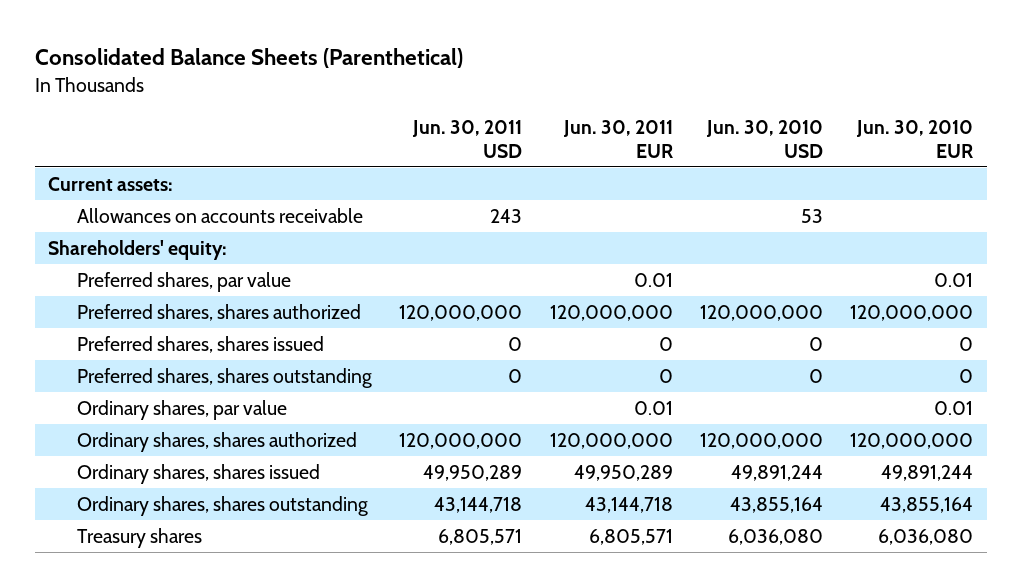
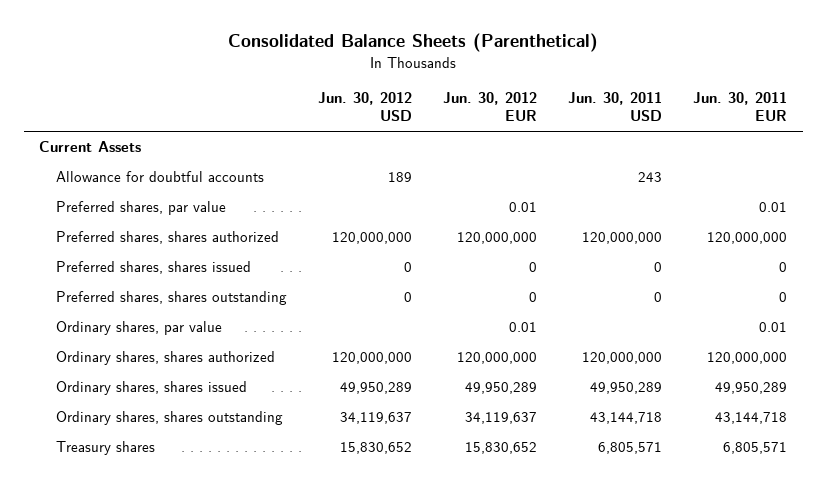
[705,119,823,158] Jun. 30, 2010 USD -> none
[856,119,974,158] Jun. 30, 2010 EUR -> none
none -> [317,92,412,122] Jun. 30, 2012 USD
none -> [443,92,538,122] Jun. 30, 2012 EUR
[48,239,228,260] Shareholders' equity: -> none
[48,176,174,191] Current assets: -> [39,141,142,153] Current Assets
[76,207,363,223] Allowances on accounts receivable -> [55,171,264,183] Allowance for doubtful accounts

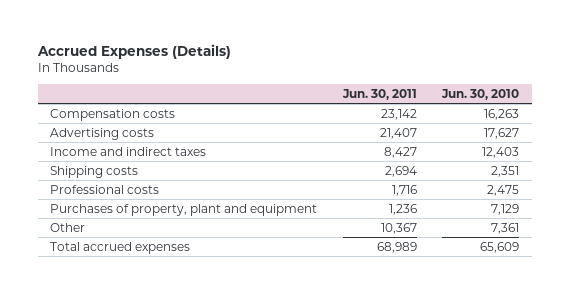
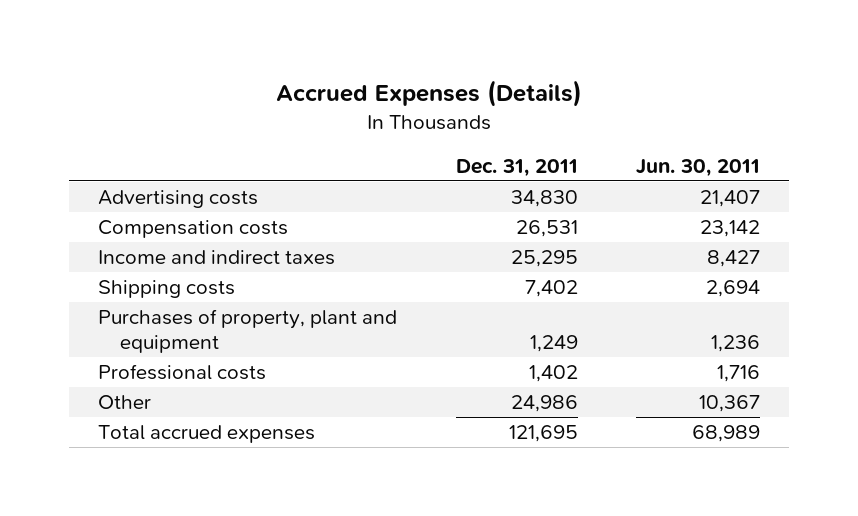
[441,88,520,100] Jun. 30, 2010 -> none
none -> [455,158,578,177] Dec. 31, 2011
[50,108,176,121] Compensation costs -> [98,220,289,239] Compensation costs
[50,184,160,194] Professional costs -> [98,364,267,381] Professional costs

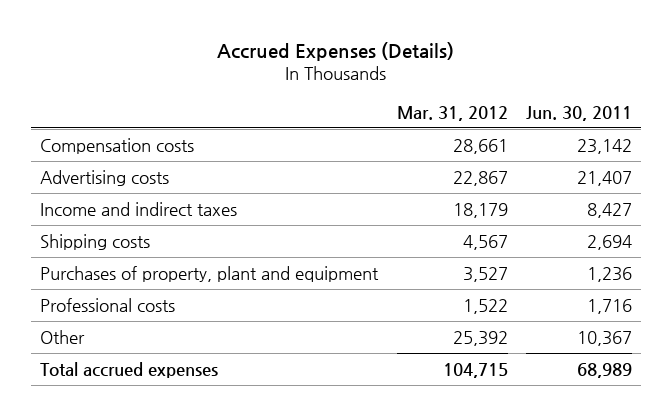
[455,158,578,177] Dec. 31, 2011 -> none
none -> [396,105,508,121] Mar. 31, 2012
[98,190,259,209] Advertising costs -> [40,169,170,186] Advertising costs

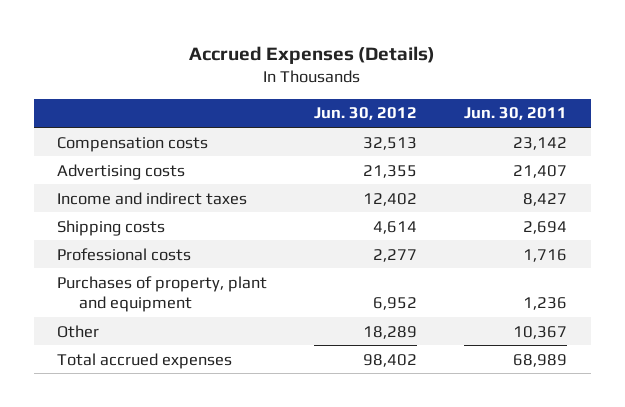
[396,105,508,121] Mar. 31, 2012 -> none
none -> [314,107,418,121] Jun. 30, 2012
[40,265,380,282] Purchases of property, plant and equipment -> [57,275,268,313] Purchases of property, plant and equipment

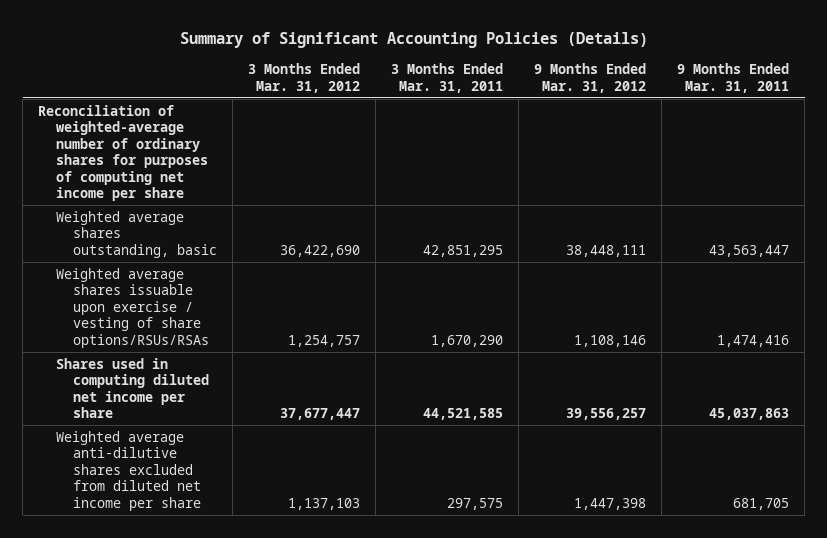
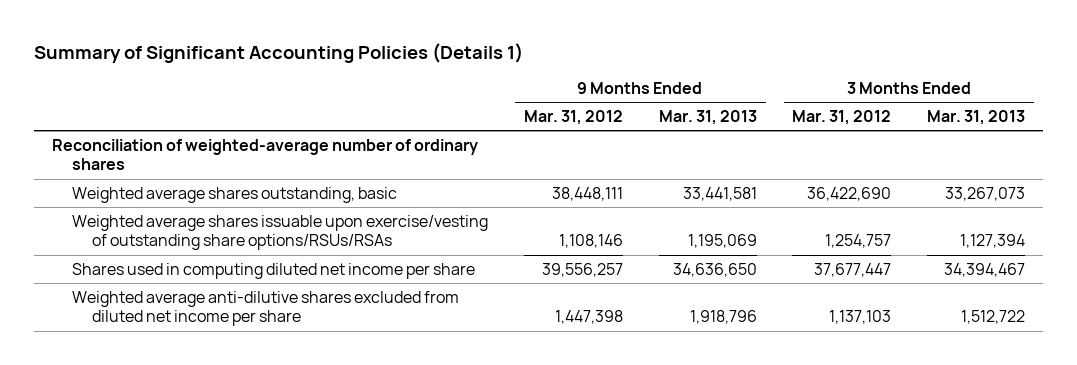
[179,31,648,48] Summary of Significant Accounting Policies (Details) -> [33,42,523,63] Summary of Significant Accounting Policies (Details 1)
[391,63,504,93] 3 Months Ended Mar. 31, 2011 -> none
[677,63,790,93] 9 Months Ended Mar. 31, 2011 -> none
none -> [658,110,757,126] Mar. 31, 2013
none -> [927,110,1026,126] Mar. 31, 2013
[38,104,208,201] Reconciliation of weighted-average number of ordinary shares for purposes of computing net income per share -> [51,138,478,171] Reconciliation of weighted-average number of ordinary shares
[55,267,210,348] Weighted average shares issuable upon exercise / vesting of share options/RSUs/RSAs -> [72,214,489,251] Weighted average shares issuable upon exercise/vesting of outstanding share options/RSUs/RSAs

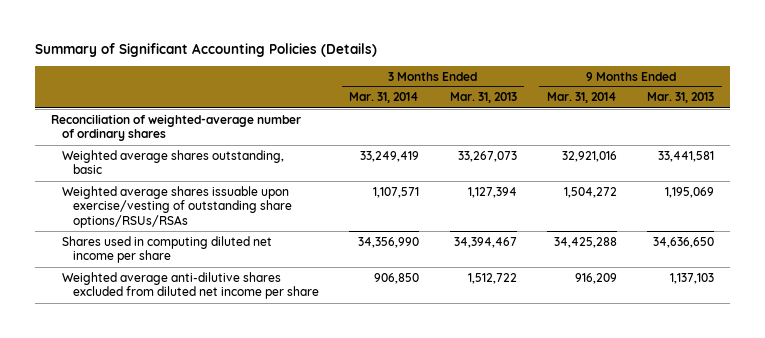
[33,42,523,63] Summary of Significant Accounting Policies (Details 1) -> [35,42,378,57] Summary of Significant Accounting Policies (Details)
[523,110,623,126] Mar. 31, 2012 -> none
[792,110,892,126] Mar. 31, 2012 -> none
none -> [349,92,420,104] Mar. 31, 2014
none -> [546,92,617,104] Mar. 31, 2014
[689,310,757,325] 1,918,796 -> [670,272,715,284] 1,137,103

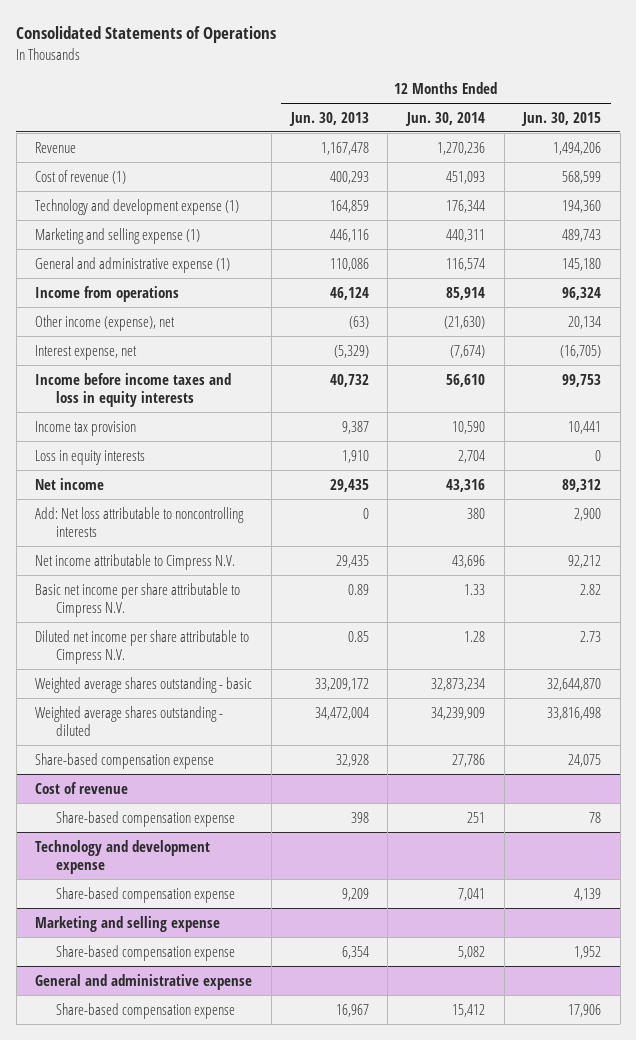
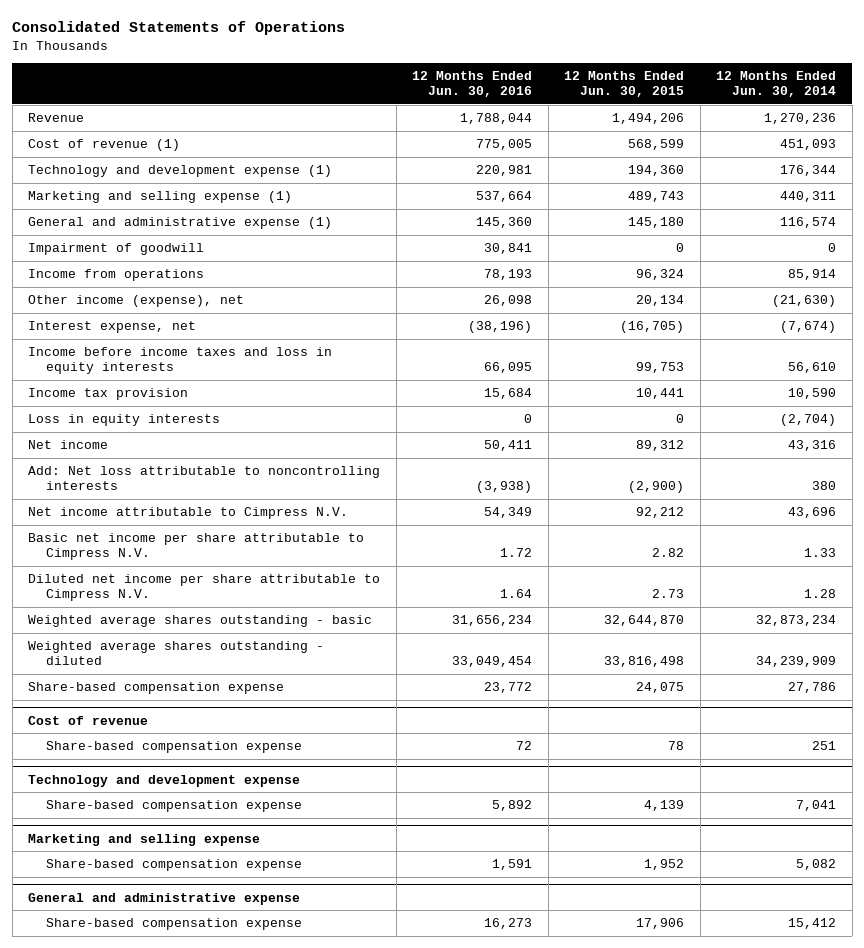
[288,111,369,126] Jun. 30, 2013 -> none
none -> [412,70,533,98] 12 Months Ended Jun. 30, 2016
none -> [28,243,205,256] Impairment of goodwill
[457,449,485,463] 2,704 -> [780,414,837,427] (2,704)
[574,507,602,521] 2,900 -> [628,481,685,494] (2,900)

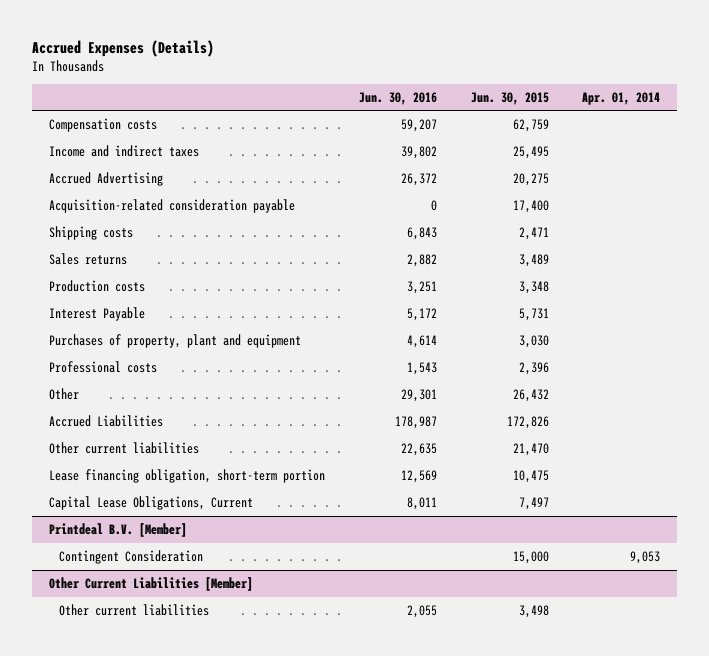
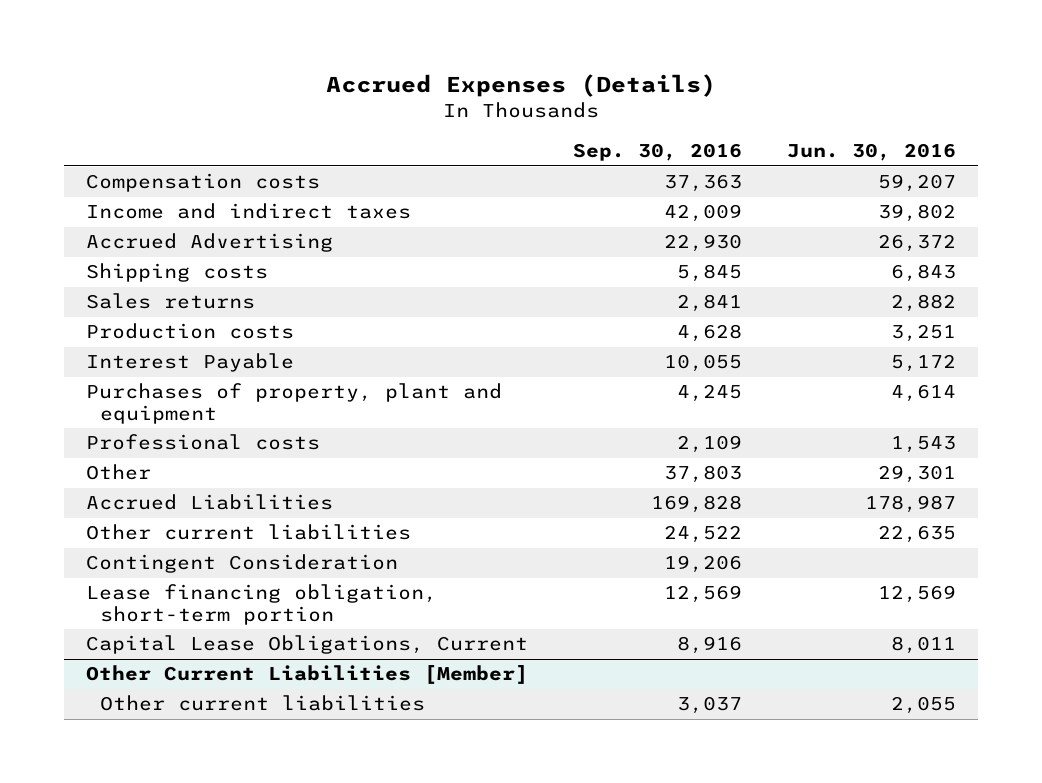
[470,91,549,105] Jun. 30, 2015 -> none
[582,91,661,105] Apr. 01, 2014 -> none
none -> [573,143,743,162] Sep. 30, 2016
[48,198,295,213] Acquisition-related consideration payable -> none
none -> [86,554,399,574] Contingent Consideration
[48,522,187,537] Printdeal B.V. [Member] -> none
[59,549,204,564] Contingent Consideration -> none

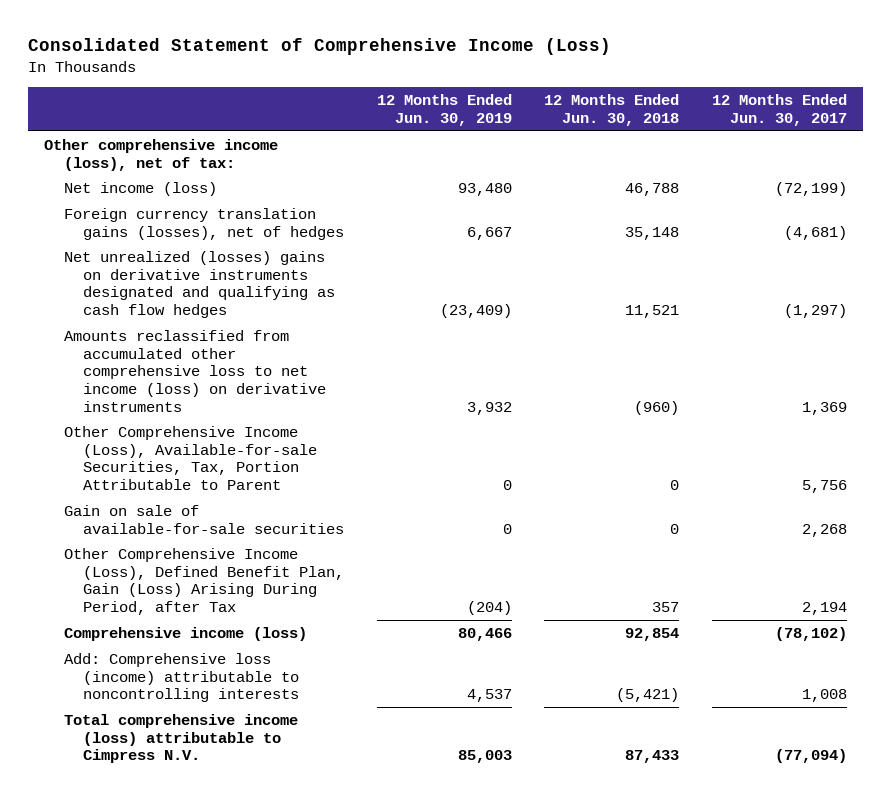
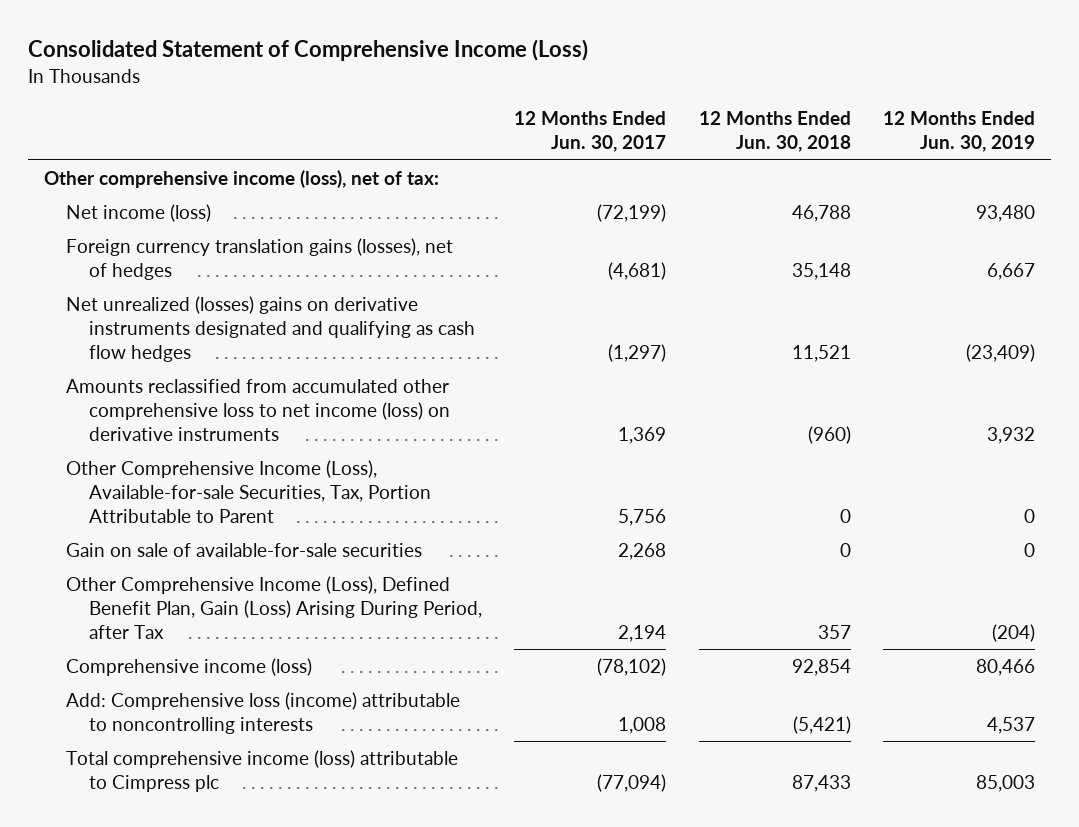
[63,713,298,764] Total comprehensive income (loss) attributable to Cimpress N.V. -> [66,749,459,792] Total comprehensive income (loss) attributable to Cimpress plc

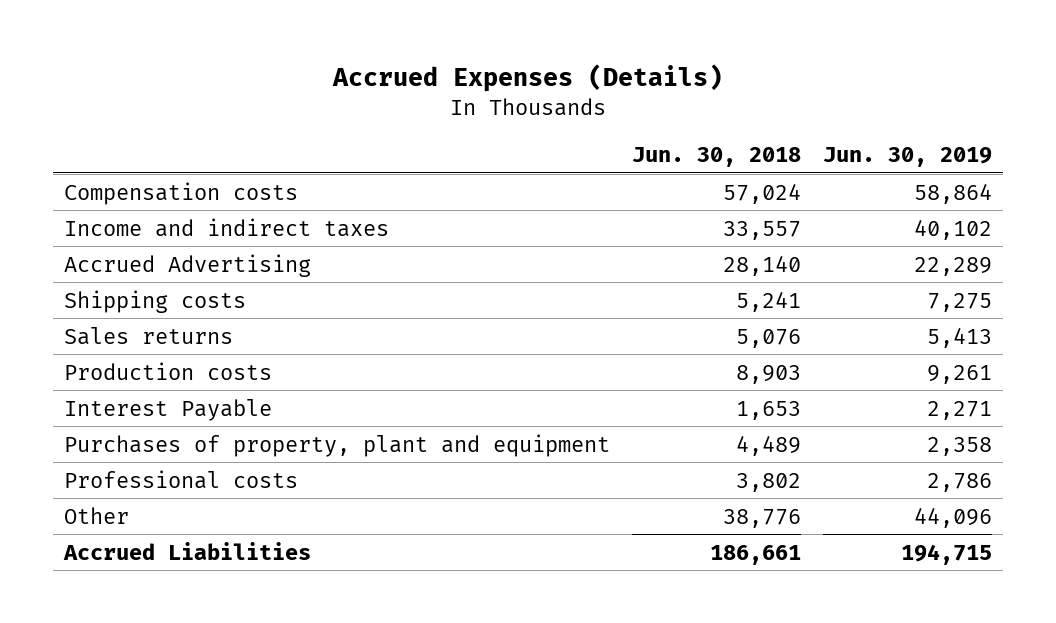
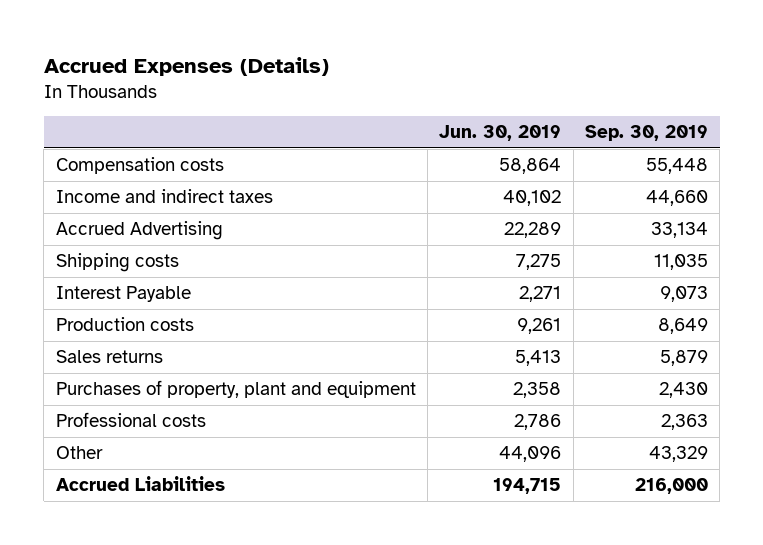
[632,146,802,167] Jun. 30, 2018 -> none
none -> [584,125,708,142] Sep. 30, 2019
[64,361,273,380] Production costs -> [55,317,194,332] Production costs
[64,326,234,345] Sales returns -> [55,350,163,364] Sales returns

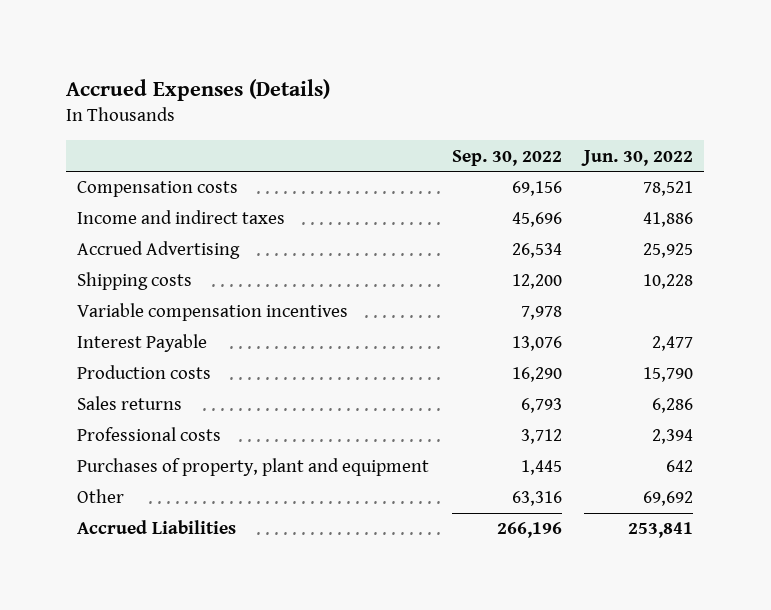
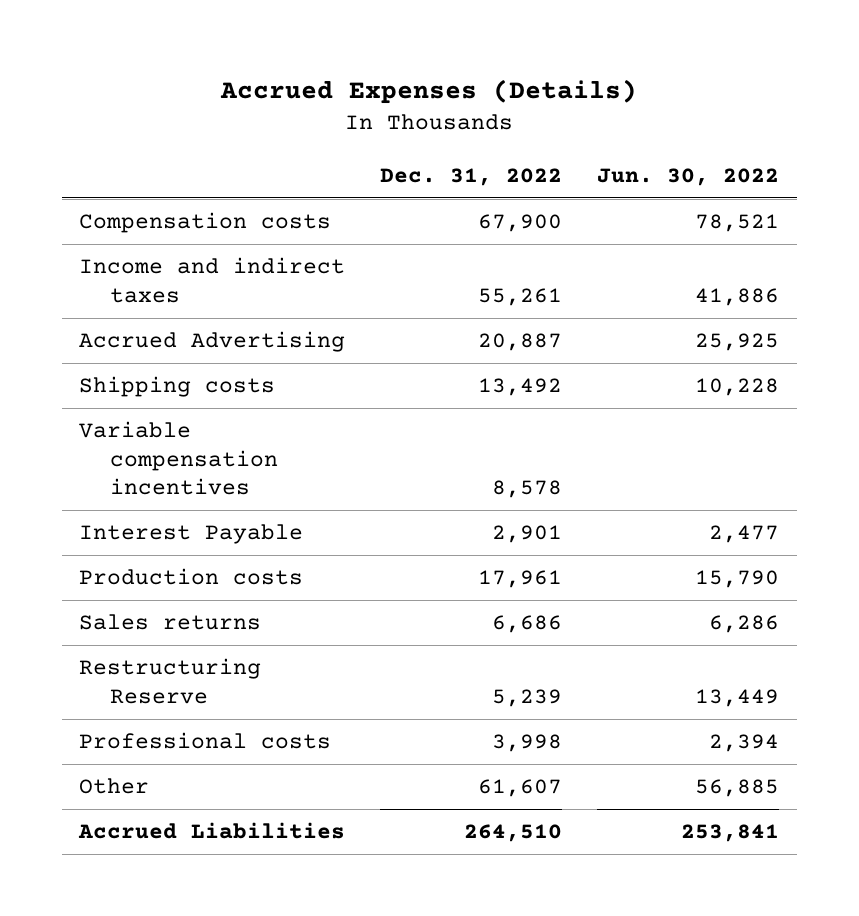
[451,149,562,166] Sep. 30, 2022 -> none
none -> [380,167,563,186] Dec. 31, 2022
none -> [79,658,262,704] Restructuring Reserve
[77,458,430,477] Purchases of property, plant and equipment -> none
[643,491,694,507] 69,692 -> [695,779,780,798] 56,885

